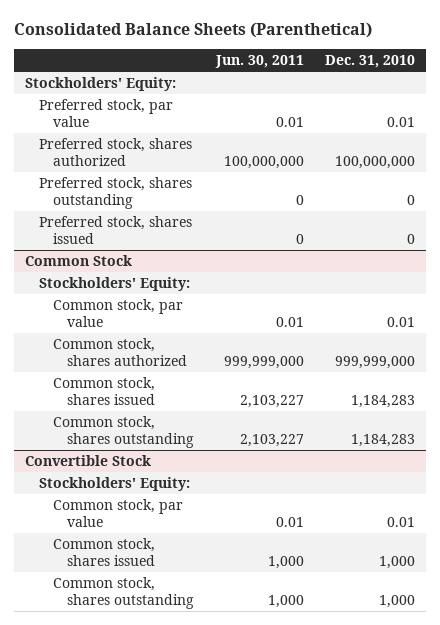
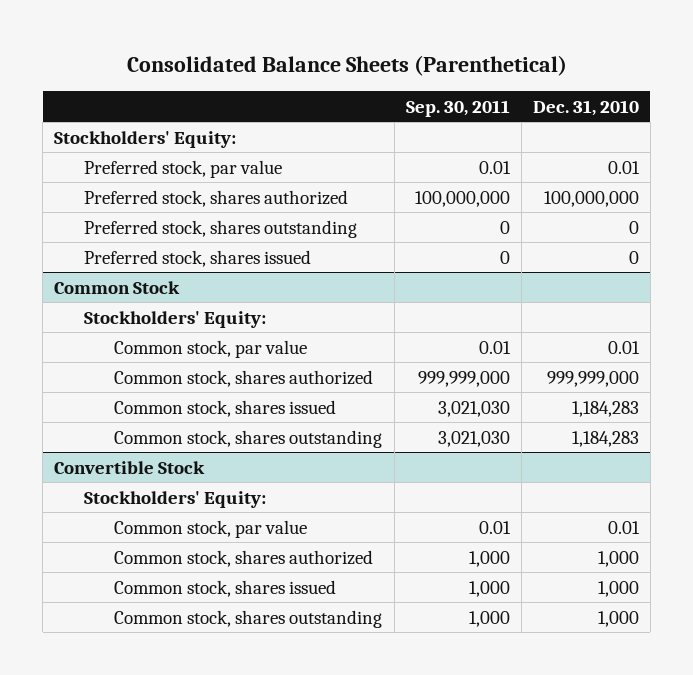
[214,55,304,69] Jun. 30, 2011 -> none
none -> [405,99,510,117] Sep. 30, 2011
none -> [114,549,374,567] Common stock, shares authorized

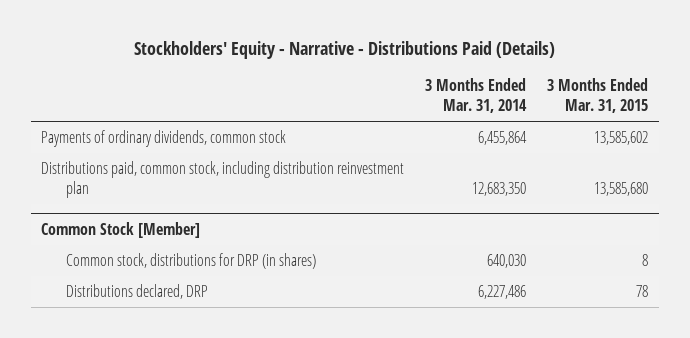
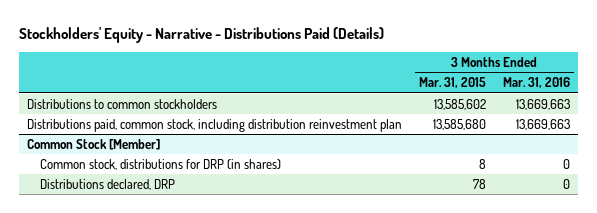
[425,78,528,114] 3 Months Ended Mar. 31, 2014 -> none
none -> [502,77,570,89] Mar. 31, 2016
[41,130,287,148] Payments of ordinary dividends, common stock -> [27,98,218,109] Distributions to common stockholders

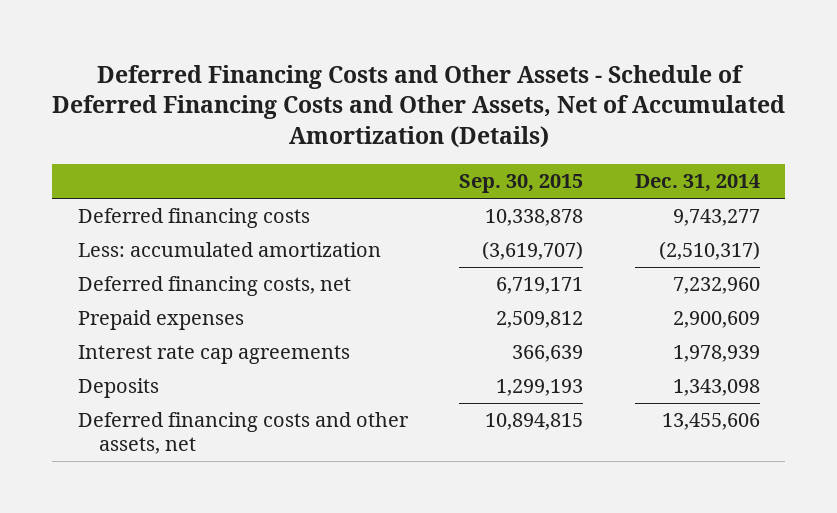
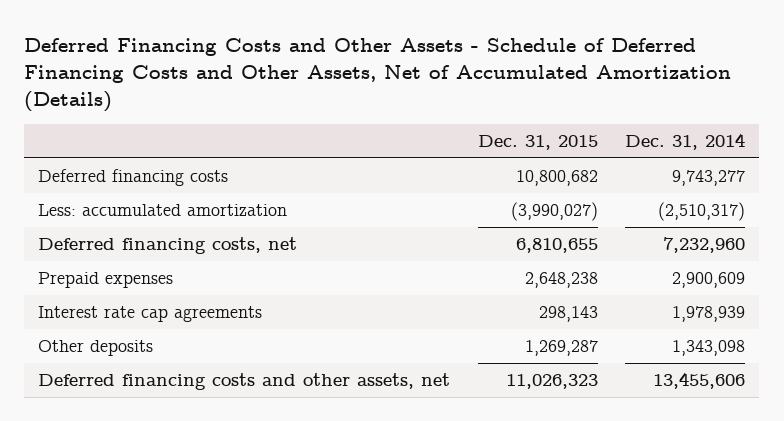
[459,174,584,194] Sep. 30, 2015 -> none
none -> [477,134,598,150] Dec. 31, 2015
[77,378,159,399] Deposits -> [38,340,154,357] Other deposits

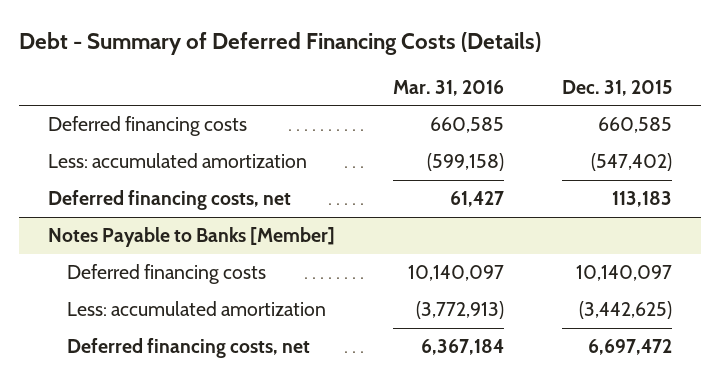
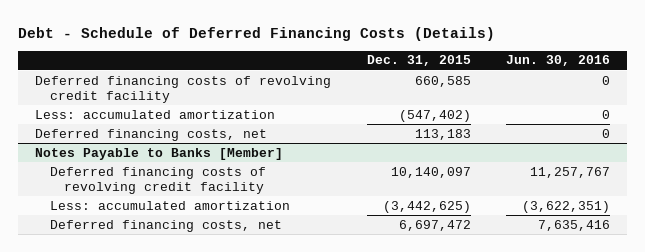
[18,31,541,55] Debt - Summary of Deferred Financing Costs (Details) -> [17,26,495,41] Debt - Schedule of Deferred Financing Costs (Details)
[392,79,504,96] Mar. 31, 2016 -> none
none -> [505,55,610,67] Jun. 30, 2016
[47,116,247,137] Deferred financing costs -> [35,75,332,103] Deferred financing costs of revolving credit facility
[67,264,267,285] Deferred financing costs -> [49,166,266,194] Deferred financing costs of revolving credit facility

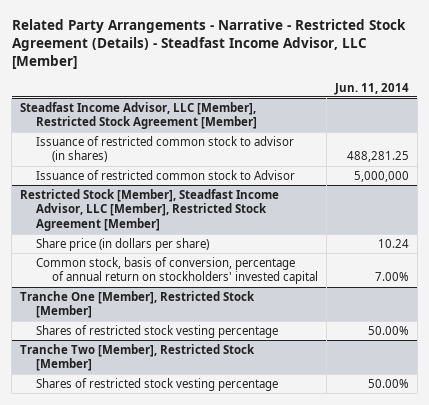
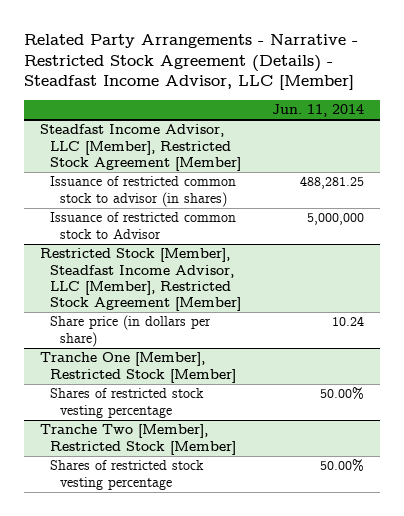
[36,256,319,285] Common stock, basis of conversion, percentage of annual return on stockholders' invested capital -> none

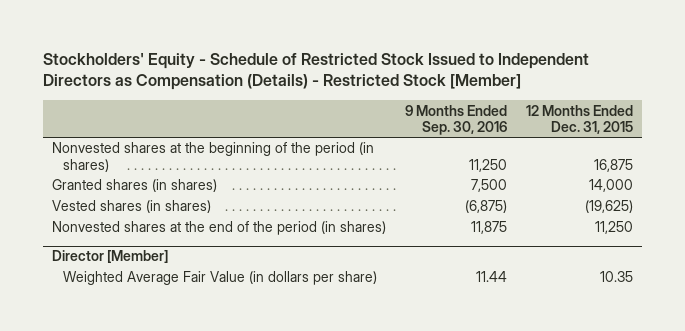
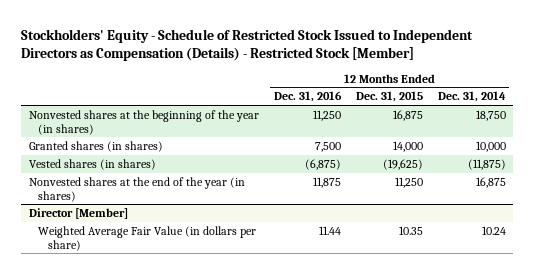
[404,104,507,135] 9 Months Ended Sep. 30, 2016 -> none
none -> [273,91,342,103] Dec. 31, 2016
none -> [437,91,506,103] Dec. 31, 2014
[52,142,375,172] Nonvested shares at the beginning of the period (in shares) -> [28,109,259,135] Nonvested shares at the beginning of the year (in shares)
[52,221,387,236] Nonvested shares at the end of the period (in shares) -> [28,176,245,202] Nonvested shares at the end of the year (in shares)

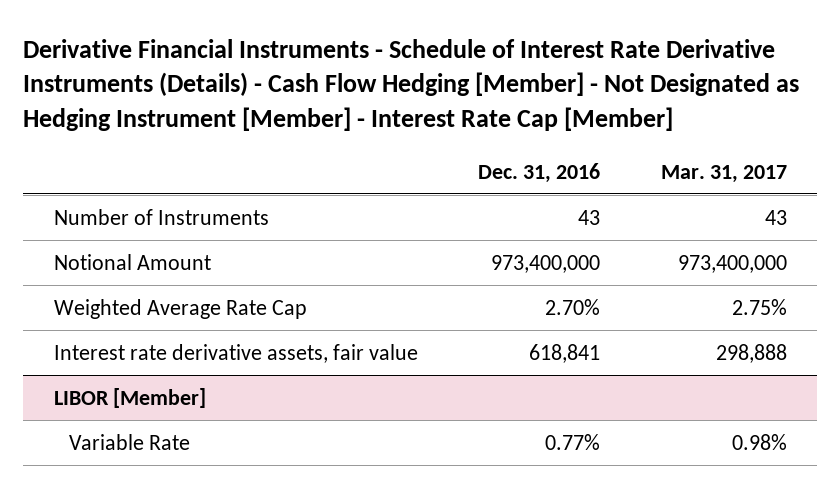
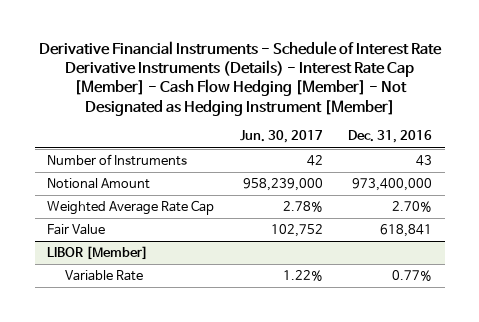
[23,38,800,131] Derivative Financial Instruments - Schedule of Interest Rate Derivative Instruments (Details) - Cash Flow Hedging [Member] - Not Designated as Hedging Instrument [Member] - Interest Rate Cap [Member] -> [38,40,442,116] Derivative Financial Instruments - Schedule of Interest Rate Derivative Instruments (Details) - Interest Rate Cap [Member] - Cash Flow Hedging [Member] - Not Designated as Hedging Instrument [Member]
[660,164,787,183] Mar. 31, 2017 -> none
none -> [239,130,323,144] Jun. 30, 2017
[53,343,418,363] Interest rate derivative assets, fair value -> [47,224,106,236] Fair Value

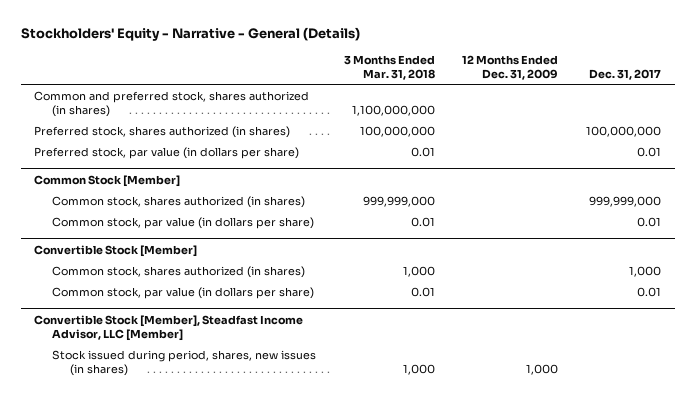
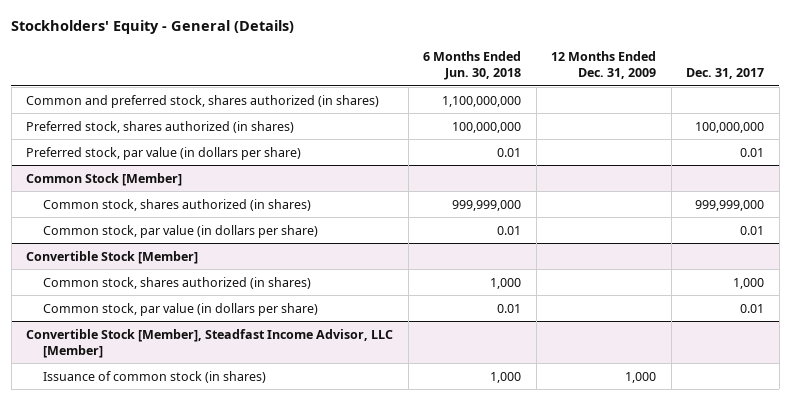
[20,26,360,41] Stockholders' Equity - Narrative - General (Details) -> [11,19,295,34] Stockholders' Equity - General (Details)
[343,54,435,80] 3 Months Ended Mar. 31, 2018 -> none
none -> [423,51,522,81] 6 Months Ended Jun. 30, 2018
[52,349,317,376] Stock issued during period, shares, new issues (in shares) -> [43,370,267,383] Issuance of common stock (in shares)

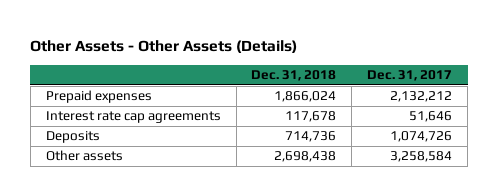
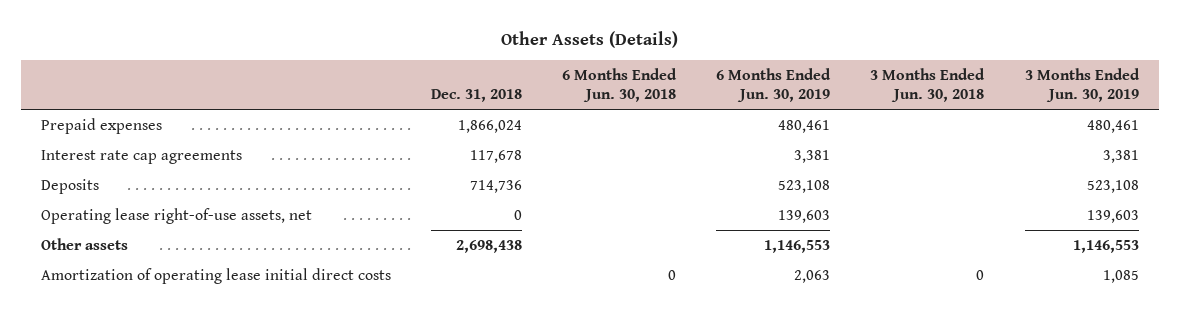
[30,40,298,54] Other Assets - Other Assets (Details) -> [500,30,678,48] Other Assets (Details)
[367,69,453,81] Dec. 31, 2017 -> none
none -> [562,68,678,103] 6 Months Ended Jun. 30, 2018
none -> [716,68,832,103] 6 Months Ended Jun. 30, 2019
none -> [870,68,986,103] 3 Months Ended Jun. 30, 2018
none -> [1024,68,1140,103] 3 Months Ended Jun. 30, 2019
none -> [40,207,312,224] Operating lease right-of-use assets, net
none -> [40,267,391,284] Amortization of operating lease initial direct costs

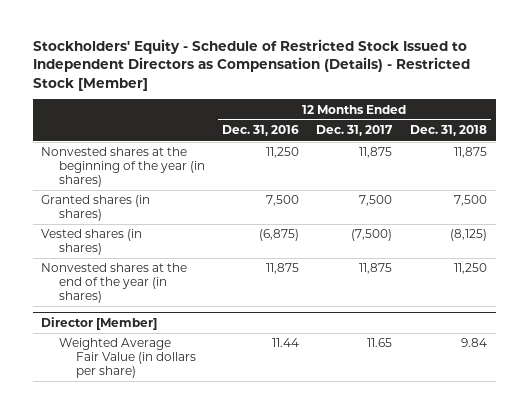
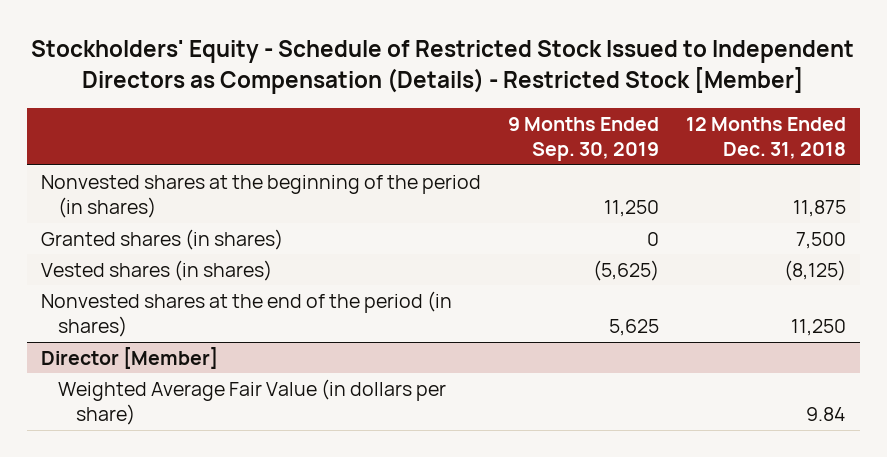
[222,125,300,137] Dec. 31, 2016 -> none
[316,125,394,137] Dec. 31, 2017 -> none
none -> [507,116,659,161] 9 Months Ended Sep. 30, 2019
[41,147,205,188] Nonvested shares at the beginning of the year (in shares) -> [40,174,481,219] Nonvested shares at the beginning of the period (in shares)
[41,263,188,304] Nonvested shares at the end of the year (in shares) -> [40,290,452,338] Nonvested shares at the end of the period (in shares)

